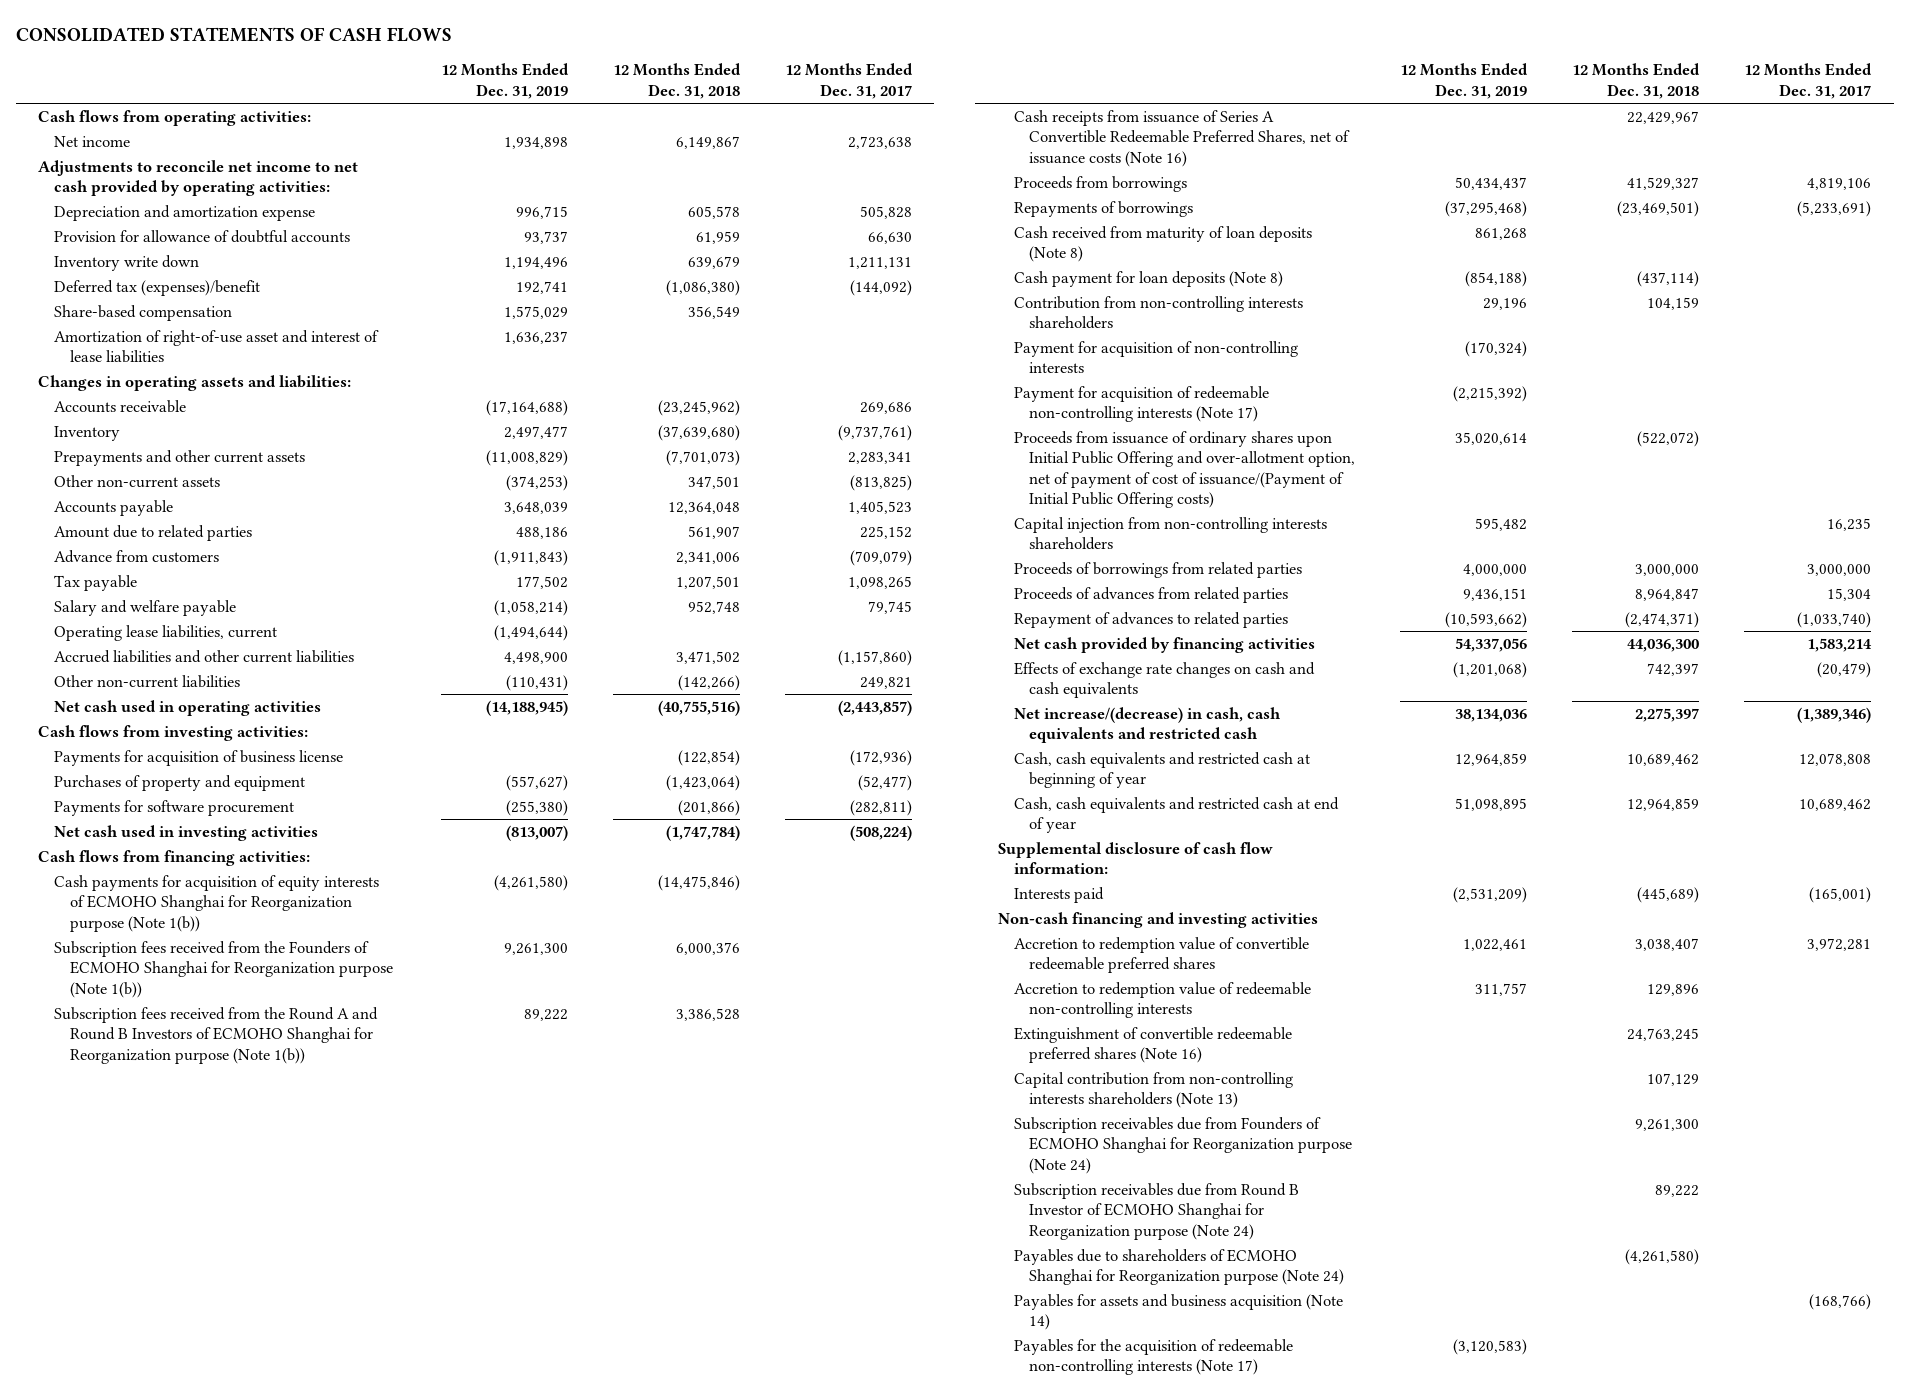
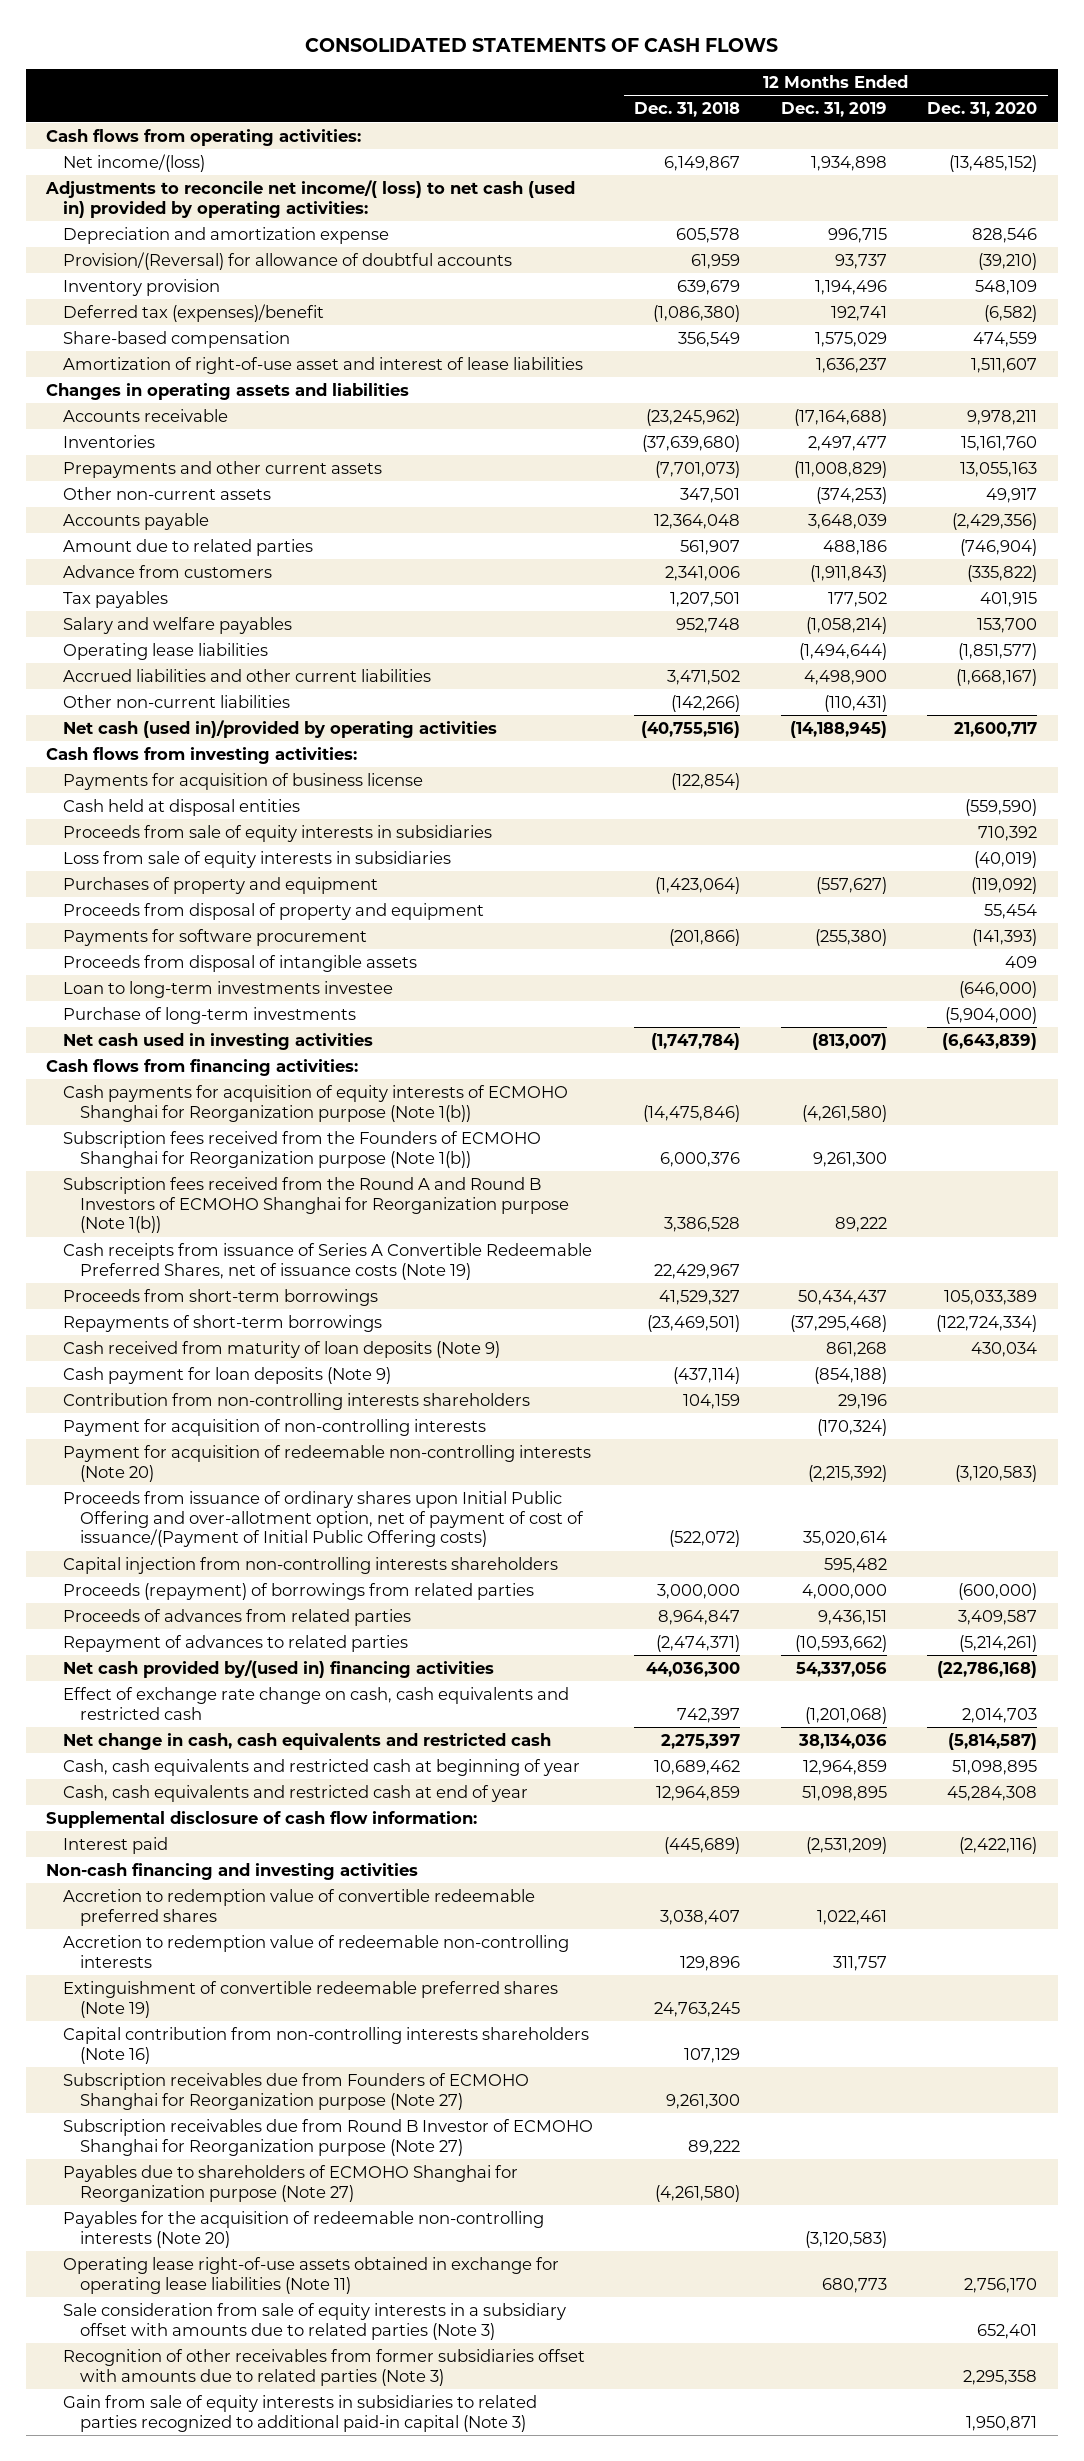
[784,63,913,99] 12 Months Ended Dec. 31, 2017 -> none
none -> [927,102,1038,118] Dec. 31, 2020
[54,135,131,147] Net income -> [63,154,206,173] Net income/(loss)
[38,159,359,197] Adjustments to reconcile net income to net cash provided by operating activities: -> [45,180,576,218] Adjustments to reconcile net income/( loss) to net cash (used in) provided by operating activities:
[54,229,351,243] Provision for allowance of doubtful accounts -> [63,252,513,271] Provision/(Reversal) for allowance of doubtful accounts
[54,254,200,271] Inventory write down -> [63,279,221,297] Inventory provision
[38,374,352,391] Changes in operating assets and liabilities: -> [46,383,410,401] Changes in operating assets and liabilities
[54,425,121,441] Inventory -> [63,435,156,449] Inventories
[54,574,138,591] Tax payable -> [63,591,169,609] Tax payables
[54,599,237,616] Salary and welfare payable -> [63,617,293,635] Salary and welfare payables
[54,624,278,641] Operating lease liabilities, current -> [63,643,269,661] Operating lease liabilities
[54,699,322,716] Net cash used in operating activities -> [63,720,498,739] Net cash (used in)/provided by operating activities
none -> [63,799,301,817] Cash held at disposal entities
none -> [63,825,493,843] Proceeds from sale of equity interests in subsidiaries
none -> [63,851,452,869] Loss from sale of equity interests in subsidiaries
none -> [63,903,485,921] Proceeds from disposal of property and equipment
none -> [63,955,418,973] Proceeds from disposal of intangible assets
none -> [63,981,394,999] Loan to long-term investments investee
none -> [63,1007,357,1025] Purchase of long-term investments
[1013,109,1351,167] Cash receipts from issuance of Series A Convertible Redeemable Preferred Shares, net of issuance costs (Note 16) -> [63,1243,593,1280] Cash receipts from issuance of Series A Convertible Redeemable Preferred Shares, net of issuance costs (Note 19)
[1013,175,1187,192] Proceeds from borrowings -> [63,1289,379,1307] Proceeds from short-term borrowings
[1013,200,1193,217] Repayments of borrowings -> [63,1315,383,1333] Repayments of short-term borrowings
[1013,225,1312,263] Cash received from maturity of loan deposits (Note 8) -> [63,1341,501,1359] Cash received from maturity of loan deposits (Note 9)
[1013,270,1283,287] Cash payment for loan deposits (Note 8) -> [63,1367,392,1385] Cash payment for loan deposits (Note 9)
[1013,385,1269,423] Payment for acquisition of redeemable non-controlling interests (Note 17) -> [63,1445,592,1482] Payment for acquisition of redeemable non-controlling interests (Note 20)
[1013,561,1302,578] Proceeds of borrowings from related parties -> [63,1583,535,1601] Proceeds (repayment) of borrowings from related parties
[1013,636,1315,653] Net cash provided by financing activities -> [63,1660,495,1679] Net cash provided by/(used in) financing activities
[1013,661,1315,699] Effects of exchange rate changes on cash and cash equivalents -> [63,1687,570,1720] Effect of exchange rate change on cash, cash equivalents and restricted cash
[1013,706,1281,744] Net increase/(decrease) in cash, cash equivalents and restricted cash -> [63,1733,552,1751] Net change in cash, cash equivalents and restricted cash
[1013,886,1104,903] Interests paid -> [63,1837,169,1855] Interest paid
[1013,1293,1343,1331] Payables for assets and business acquisition (Note 14) -> none
[1013,1026,1292,1064] Extinguishment of convertible redeemable preferred shares (Note 16) -> [63,1981,559,2018] Extinguishment of convertible redeemable preferred shares (Note 19)
[1013,1071,1293,1109] Capital contribution from non-controlling interests shareholders (Note 13) -> [63,2027,590,2064] Capital contribution from non-controlling interests shareholders (Note 16)
[1013,1116,1353,1174] Subscription receivables due from Founders of ECMOHO Shanghai for Reorganization purpose (Note 24) -> [63,2073,530,2110] Subscription receivables due from Founders of ECMOHO Shanghai for Reorganization purpose (Note 27)
[1013,1182,1299,1240] Subscription receivables due from Round B Investor of ECMOHO Shanghai for Reorganization purpose (Note 24) -> [63,2119,594,2156] Subscription receivables due from Round B Investor of ECMOHO Shanghai for Reorganization purpose (Note 27)
[1013,1248,1345,1286] Payables due to shareholders of ECMOHO Shanghai for Reorganization purpose (Note 24) -> [63,2165,519,2202] Payables due to shareholders of ECMOHO Shanghai for Reorganization purpose (Note 27)
[1013,1338,1293,1376] Payables for the acquisition of redeemable non-controlling interests (Note 17) -> [63,2211,545,2248] Payables for the acquisition of redeemable non-controlling interests (Note 20)
none -> [63,2257,560,2294] Operating lease right-of-use assets obtained in exchange for operating lease liabilities (Note 11)
none -> [63,2303,567,2340] Sale consideration from sale of equity interests in a subsidiary offset with amounts due to related parties (Note 3)
none -> [63,2349,586,2386] Recognition of other receivables from former subsidiaries offset with amounts due to related parties (Note 3)
none -> [63,2395,538,2432] Gain from sale of equity interests in subsidiaries to related parties recognized to additional paid-in capital (Note 3)

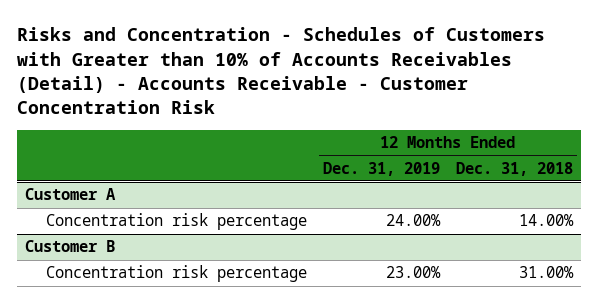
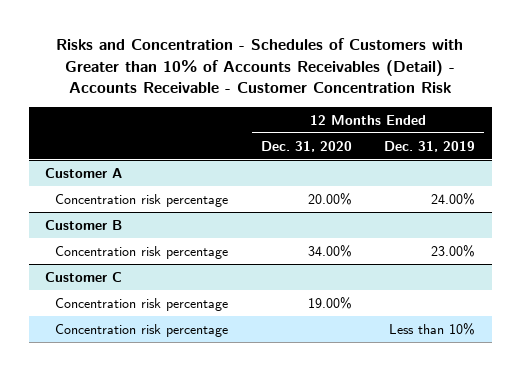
[455,161,573,176] Dec. 31, 2018 -> none
none -> [260,140,352,152] Dec. 31, 2020
none -> [45,271,123,282] Customer C
none -> [54,297,228,311] Concentration risk percentage
none -> [54,323,228,337] Concentration risk percentage

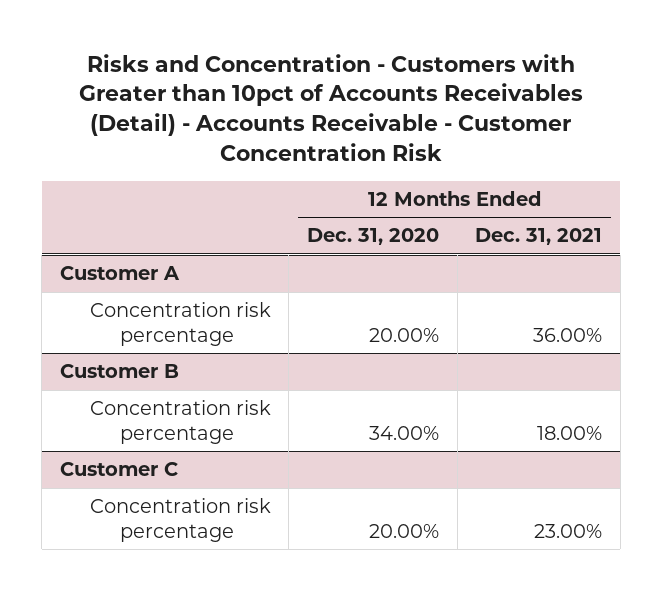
[56,38,464,94] Risks and Concentration - Schedules of Customers with Greater than 10% of Accounts Receivables (Detail) - Accounts Receivable - Customer Concentration Risk -> [79,53,584,162] Risks and Concentration - Customers with Greater than 10pct of Accounts Receivables (Detail) - Accounts Receivable - Customer Concentration Risk
[384,140,476,152] Dec. 31, 2019 -> none
none -> [475,228,603,246] Dec. 31, 2021
[54,323,228,337] Concentration risk percentage -> none
[307,296,352,309] 19.00% -> [368,523,439,538] 20.00%

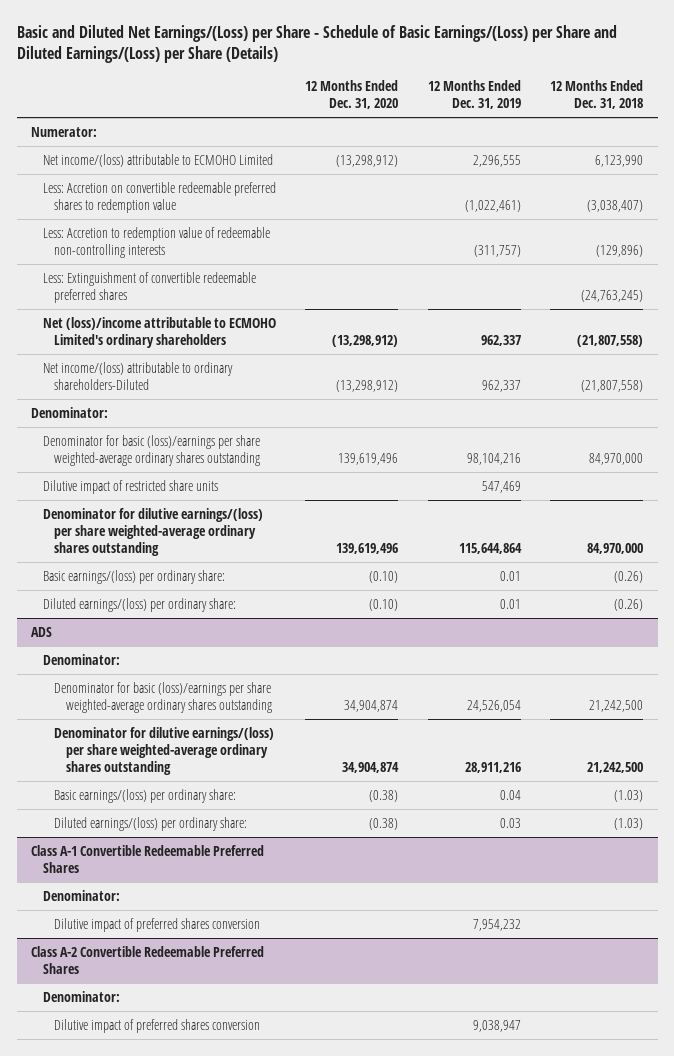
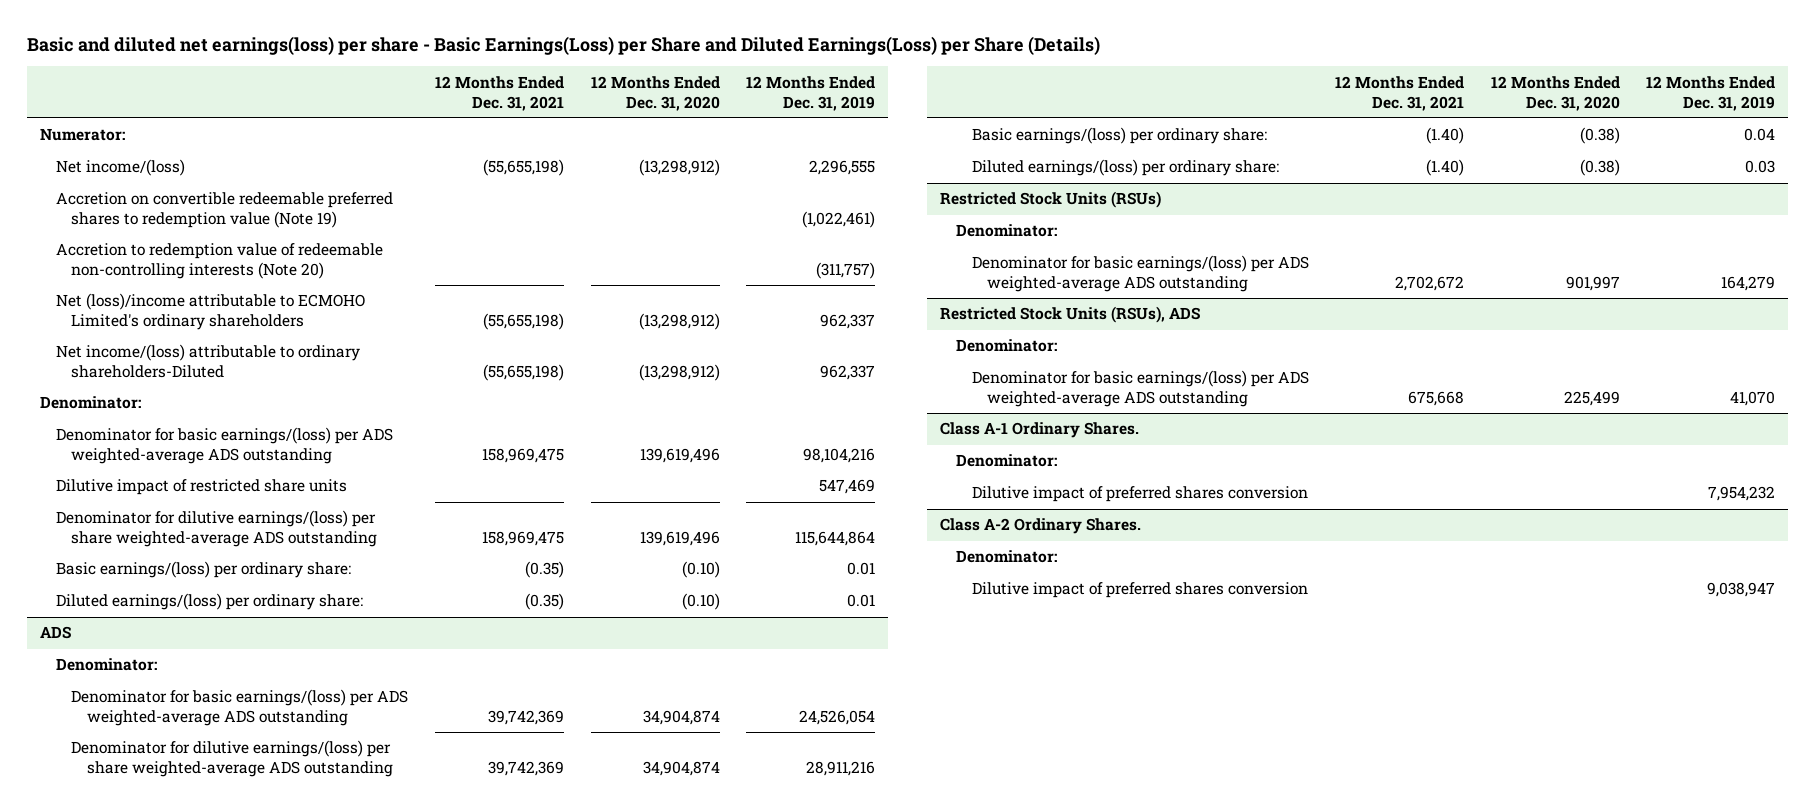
[16,24,617,63] Basic and Diluted Net Earnings/(Loss) per Share - Schedule of Basic Earnings/(Loss) per Share and Diluted Earnings/(Loss) per Share (Details) -> [26,35,1100,55] Basic and diluted net earnings(loss) per share - Basic Earnings(Loss) per Share and Diluted Earnings(Loss) per Share (Details)
[550,79,644,110] 12 Months Ended Dec. 31, 2018 -> none
none -> [435,75,565,111] 12 Months Ended Dec. 31, 2021
[42,271,256,304] Less: Extinguishment of convertible redeemable preferred shares -> none
[42,153,273,167] Net income/(loss) attributable to ECMOHO Limited -> [55,159,185,177] Net income/(loss)
[42,181,276,214] Less: Accretion on convertible redeemable preferred shares to redemption value -> [55,192,393,229] Accretion on convertible redeemable preferred shares to redemption value (Note 19)
[42,226,270,259] Less: Accretion to redemption value of redeemable non-controlling interests -> [55,243,383,280] Accretion to redemption value of redeemable non-controlling interests (Note 20)
[42,434,261,467] Denominator for basic (loss)/earnings per share weighted-average ordinary shares outstanding -> [55,427,393,465] Denominator for basic earnings/(loss) per ADS weighted-average ADS outstanding
[42,507,263,557] Denominator for dilutive earnings/(loss) per share weighted-average ordinary shares outstanding -> [55,510,378,548] Denominator for dilutive earnings/(loss) per share weighted-average ADS outstanding
[54,681,272,714] Denominator for basic (loss)/earnings per share weighted-average ordinary shares outstanding -> [71,689,409,727] Denominator for basic earnings/(loss) per ADS weighted-average ADS outstanding
[54,726,275,776] Denominator for dilutive earnings/(loss) per share weighted-average ordinary shares outstanding -> [71,740,394,778] Denominator for dilutive earnings/(loss) per share weighted-average ADS outstanding
[31,844,265,874] Class A-1 Convertible Redeemable Preferred Shares -> none
none -> [940,191,1162,209] Restricted Stock Units (RSUs)
none -> [971,255,1309,293] Denominator for basic earnings/(loss) per ADS weighted-average ADS outstanding
none -> [940,306,1201,324] Restricted Stock Units (RSUs), ADS
none -> [955,339,1057,353] Denominator:
none -> [971,370,1309,408] Denominator for basic earnings/(loss) per ADS weighted-average ADS outstanding
none -> [940,422,1140,439] Class A-1 Ordinary Shares.
none -> [955,454,1057,468] Denominator:
[31,945,265,975] Class A-2 Convertible Redeemable Preferred Shares -> [940,518,1142,535] Class A-2 Ordinary Shares.

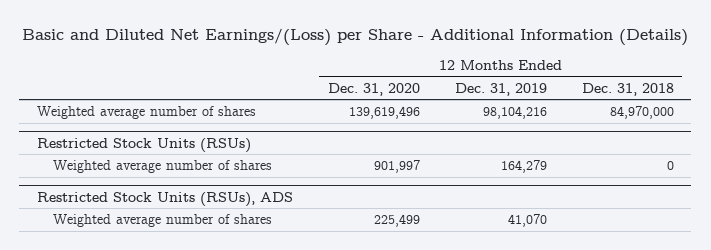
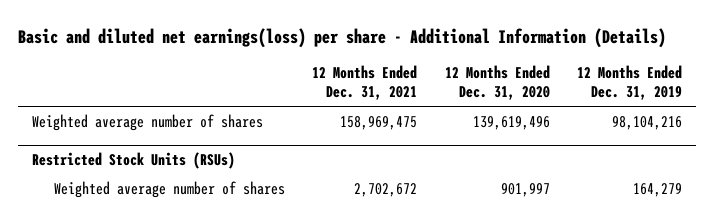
[22,28,689,47] Basic and Diluted Net Earnings/(Loss) per Share - Additional Information (Details) -> [18,27,667,48] Basic and diluted net earnings(loss) per share - Additional Information (Details)
[581,82,674,96] Dec. 31, 2018 -> none
none -> [312,65,418,101] 12 Months Ended Dec. 31, 2021
[36,191,293,207] Restricted Stock Units (RSUs), ADS -> none
[52,214,272,228] Weighted average number of shares -> none

